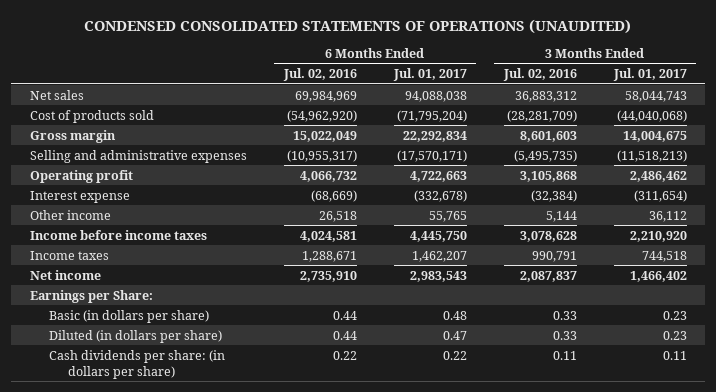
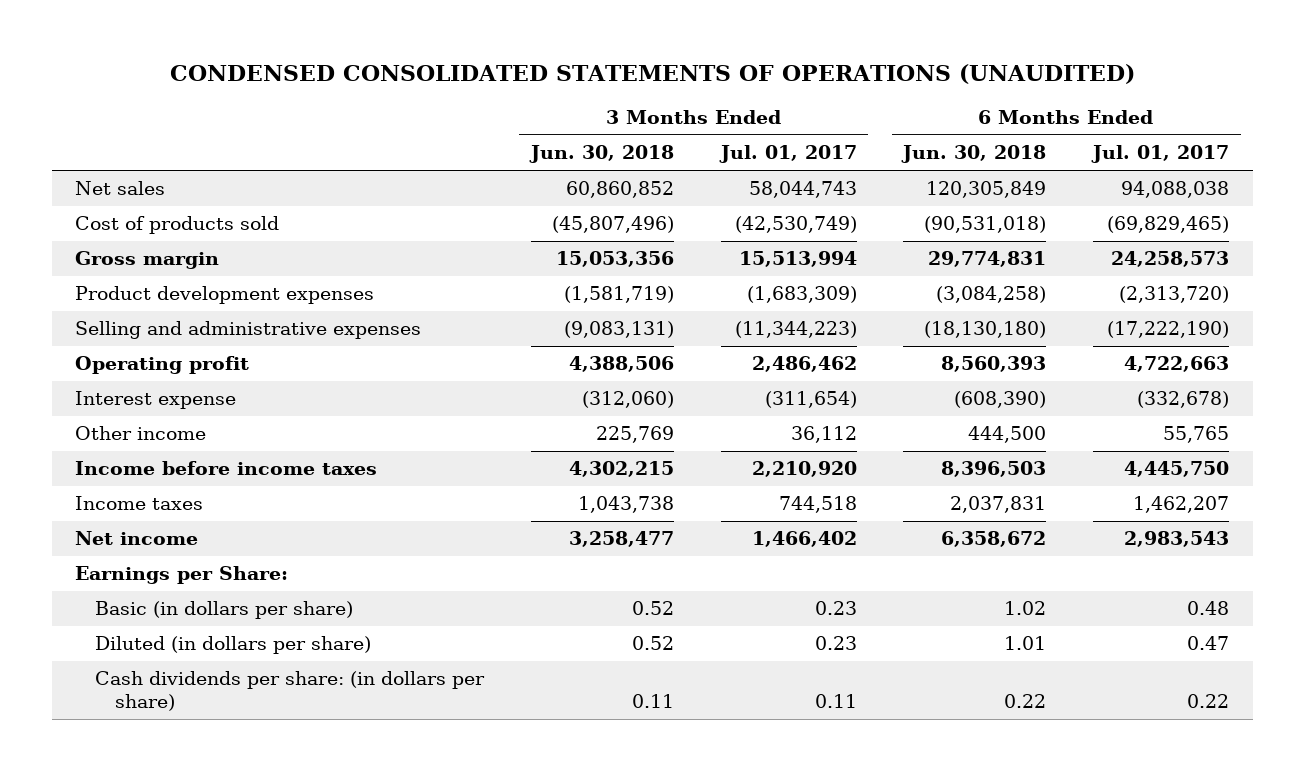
[282,68,357,82] Jul. 02, 2016 -> none
[502,68,577,82] Jul. 02, 2016 -> none
none -> [528,145,674,164] Jun. 30, 2018
none -> [901,145,1047,164] Jun. 30, 2018
[396,109,467,122] (71,795,204) -> [1107,216,1230,234] (69,829,465)
[616,109,687,122] (44,040,068) -> [734,216,857,234] (42,530,749)
[402,130,467,142] 22,292,834 -> [1111,251,1230,268] 24,258,573
[622,130,687,142] 14,004,675 -> [738,251,857,268] 15,513,994
none -> [75,286,375,305] Product development expenses
[396,149,467,162] (17,570,171) -> [1107,321,1230,339] (17,222,190)
[616,149,687,162] (11,518,213) -> [734,321,857,339] (11,344,223)

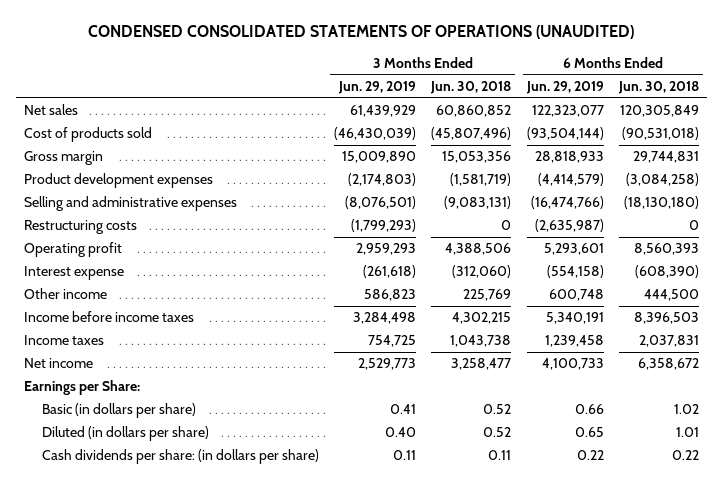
[718,145,857,164] Jul. 01, 2017 -> none
[1091,145,1230,164] Jul. 01, 2017 -> none
none -> [337,81,416,95] Jun. 29, 2019
none -> [525,81,604,95] Jun. 29, 2019
[928,251,1047,268] 29,774,831 -> [633,151,700,164] 29,744,831
none -> [23,220,137,235] Restructuring costs

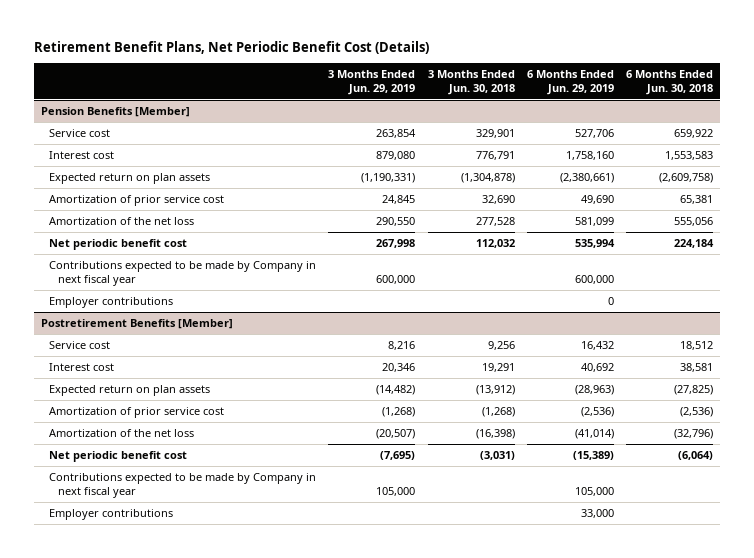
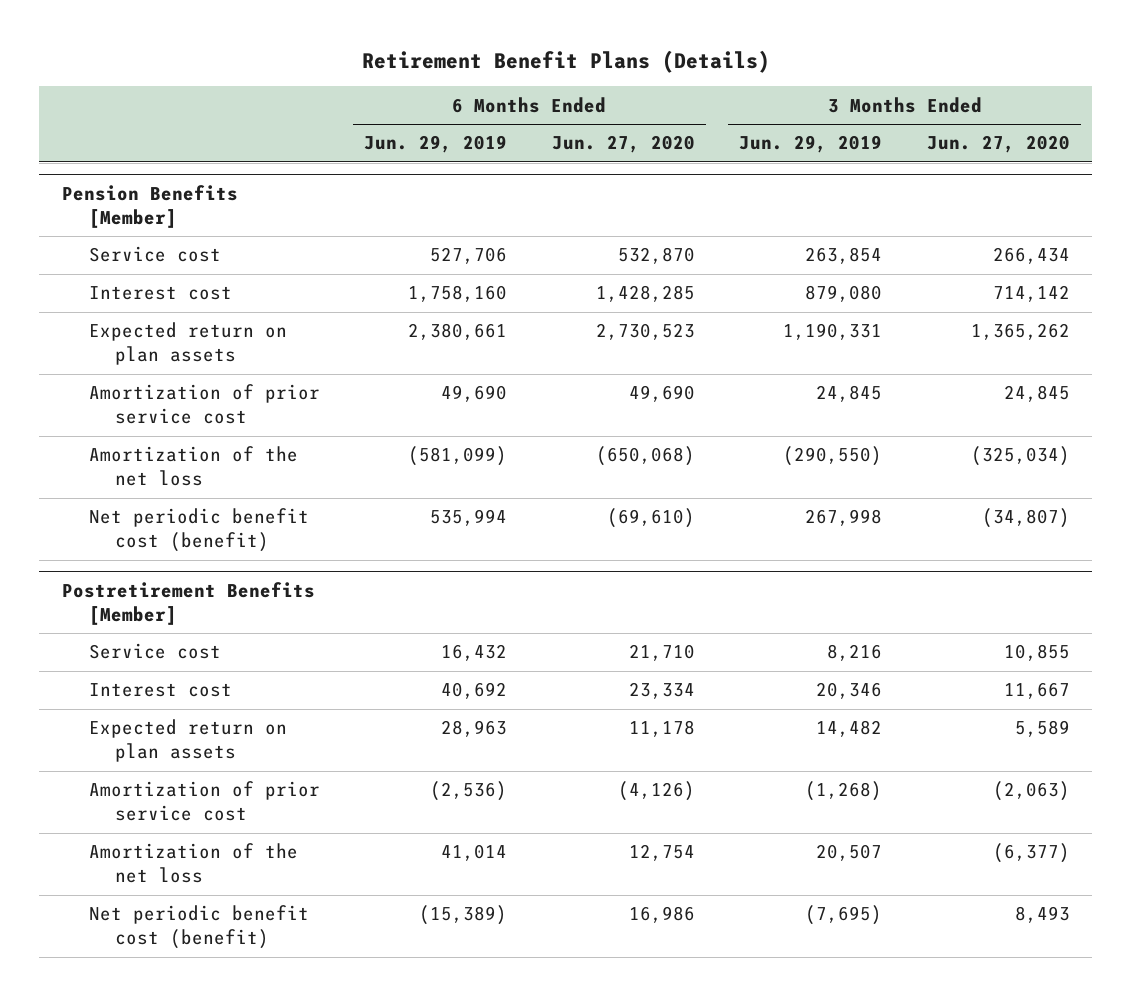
[34,40,430,54] Retirement Benefit Plans, Net Periodic Benefit Cost (Details) -> [361,49,770,73] Retirement Benefit Plans (Details)
[427,69,515,95] 3 Months Ended Jun. 30, 2018 -> none
[626,69,714,95] 6 Months Ended Jun. 30, 2018 -> none
none -> [551,135,695,154] Jun. 27, 2020
none -> [926,135,1070,154] Jun. 27, 2020
[361,172,416,183] (1,190,331) -> [783,323,883,341] 1,190,331
[560,172,615,183] (2,380,661) -> [408,323,508,341] 2,380,661
[49,260,317,287] Contributions expected to be made by Company in next fiscal year -> none
[49,296,174,308] Employer contributions -> none
[376,216,416,226] 290,550 -> [783,446,883,467] (290,550)
[575,216,615,226] 581,099 -> [408,446,508,467] (581,099)
[49,238,188,250] Net periodic benefit cost -> [88,508,309,553] Net periodic benefit cost (benefit)
[376,384,416,395] (14,482) -> [816,720,883,738] 14,482
[575,384,615,395] (28,963) -> [441,720,508,738] 28,963
[49,472,317,499] Contributions expected to be made by Company in next fiscal year -> none
[49,508,174,520] Employer contributions -> none
[376,428,416,439] (20,507) -> [816,844,883,862] 20,507
[575,428,615,439] (41,014) -> [441,844,508,862] 41,014
[49,450,188,462] Net periodic benefit cost -> [88,905,309,950] Net periodic benefit cost (benefit)

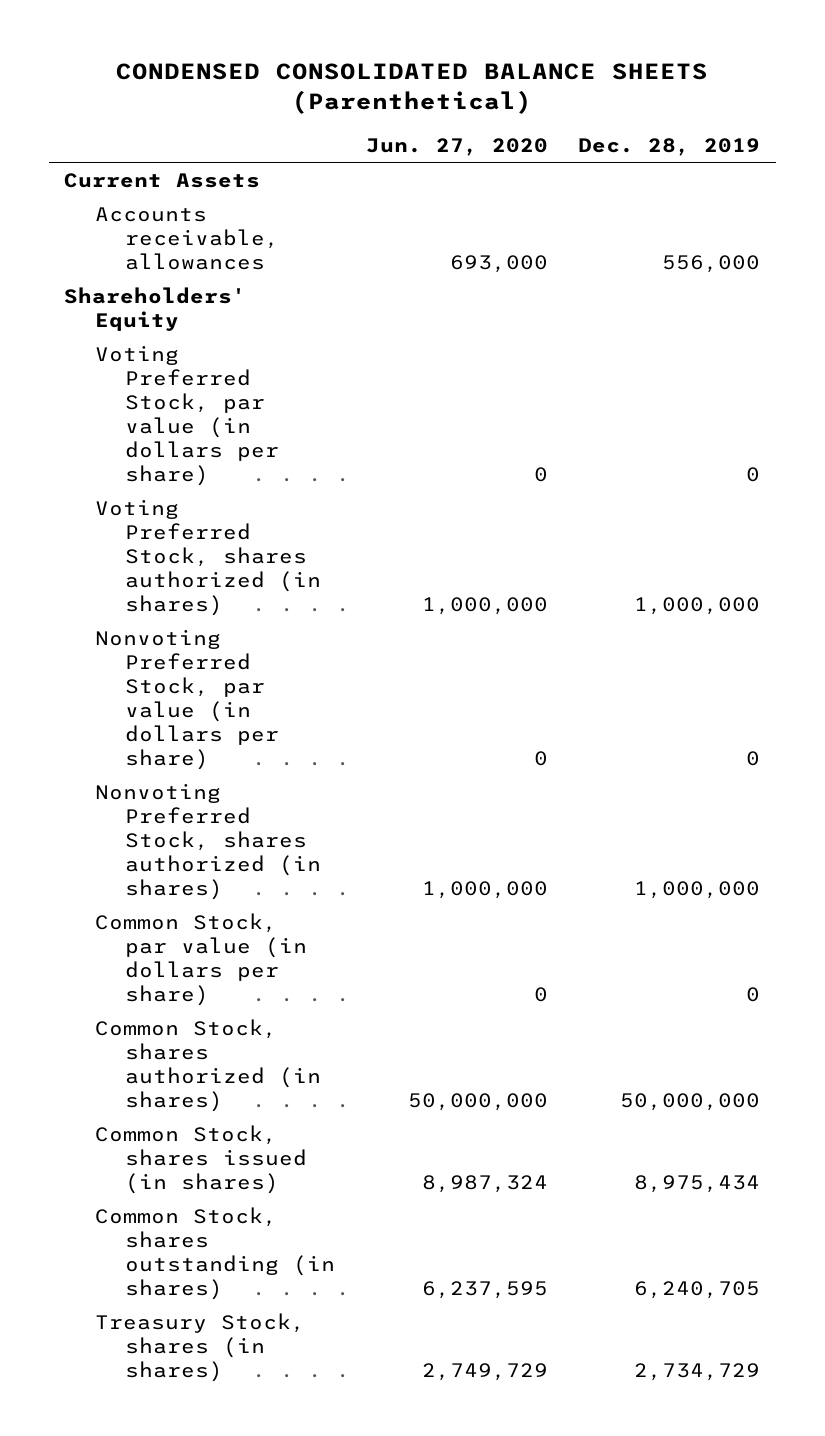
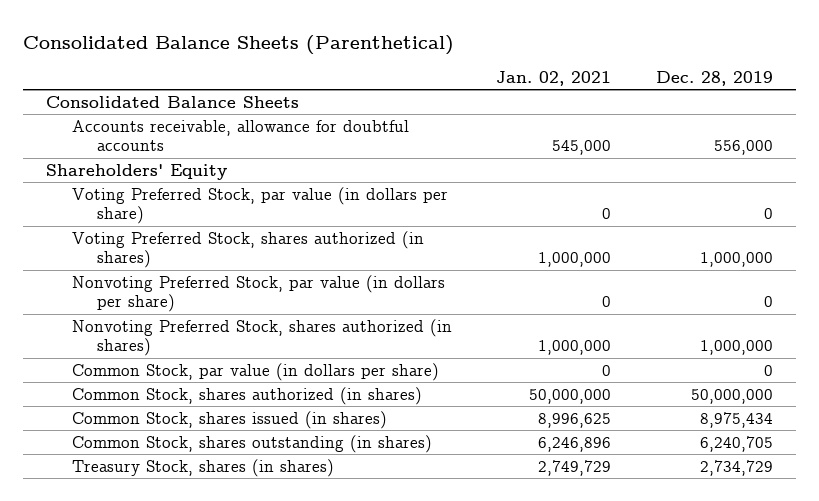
[116,63,709,115] CONDENSED CONSOLIDATED BALANCE SHEETS (Parenthetical) -> [23,34,455,55] Consolidated Balance Sheets (Parenthetical)
[365,138,548,157] Jun. 27, 2020 -> none
none -> [496,70,612,86] Jan. 02, 2021
[64,172,261,188] Current Assets -> none
none -> [45,95,299,108] Consolidated Balance Sheets
[94,206,279,270] Accounts receivable, allowances -> [71,119,409,152] Accounts receivable, allowance for doubtful accounts

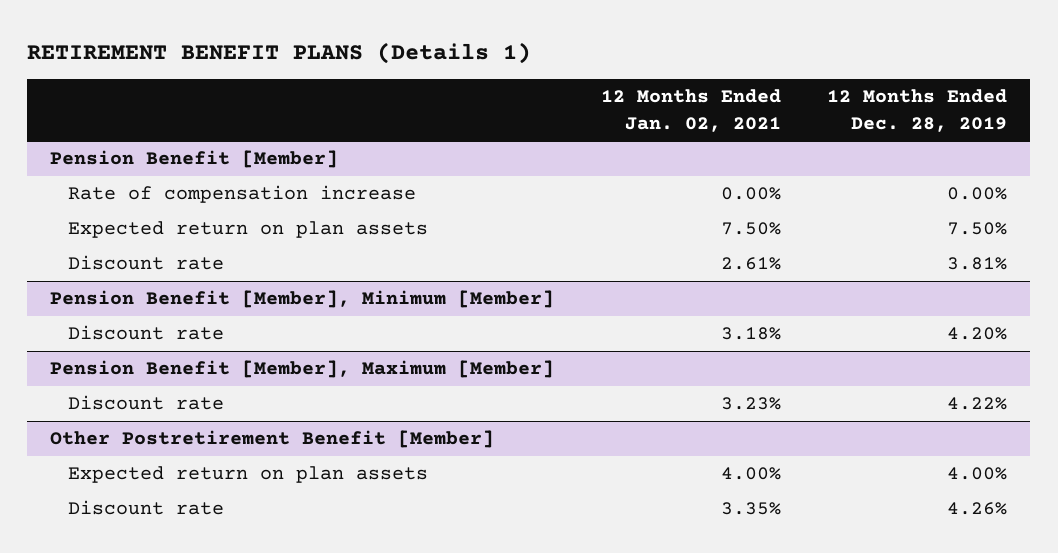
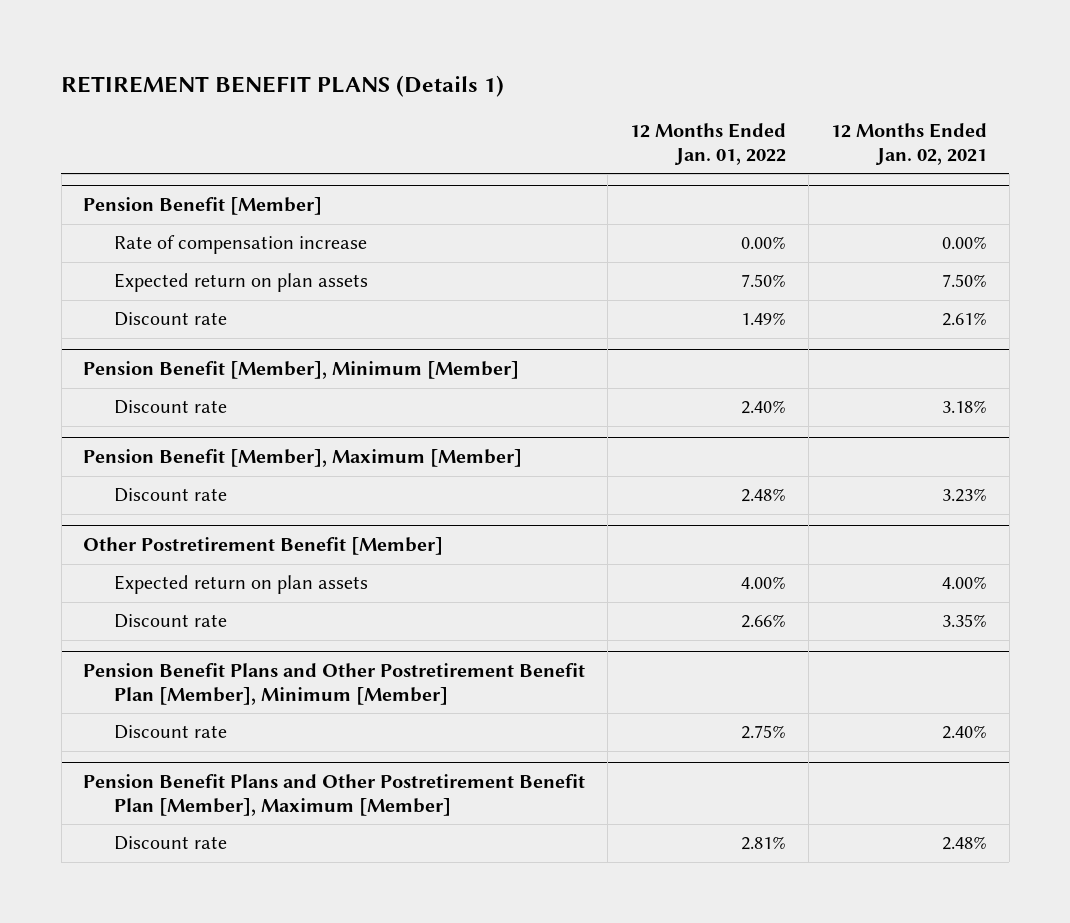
[827,89,1008,132] 12 Months Ended Dec. 28, 2019 -> none
none -> [630,123,787,165] 12 Months Ended Jan. 01, 2022
none -> [83,663,586,705] Pension Benefit Plans and Other Postretirement Benefit Plan [Member], Minimum [Member]
none -> [114,725,228,740] Discount rate
none -> [83,774,586,816] Pension Benefit Plans and Other Postretirement Benefit Plan [Member], Maximum [Member]
none -> [114,836,228,851] Discount rate

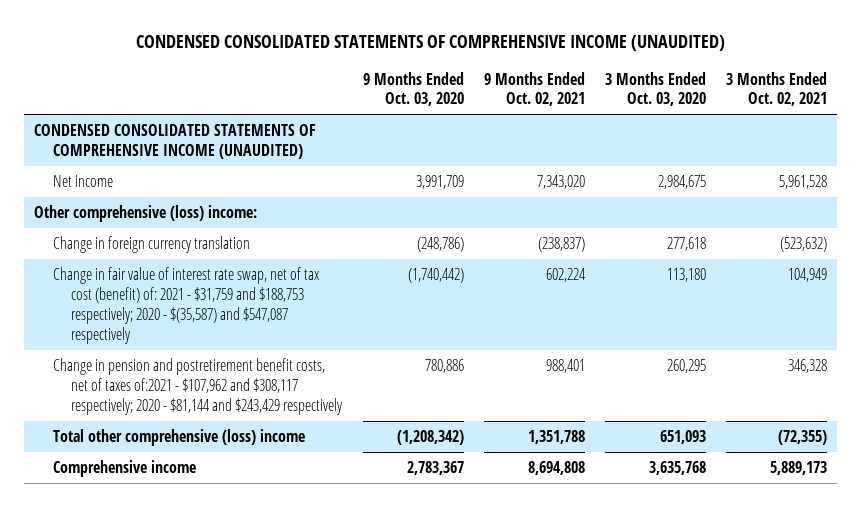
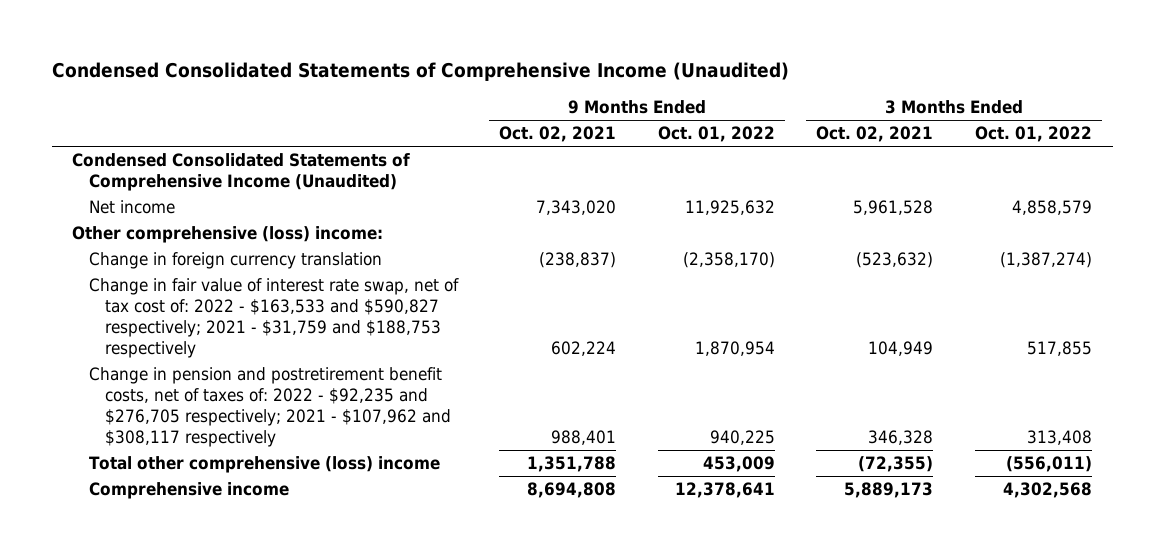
[135,35,725,52] CONDENSED CONSOLIDATED STATEMENTS OF COMPREHENSIVE INCOME (UNAUDITED) -> [51,62,789,82] Condensed Consolidated Statements of Comprehensive Income (Unaudited)
[362,71,464,107] 9 Months Ended Oct. 03, 2020 -> none
[604,71,706,107] 3 Months Ended Oct. 03, 2020 -> none
none -> [657,126,775,143] Oct. 01, 2022
none -> [975,126,1093,143] Oct. 01, 2022
[34,123,317,159] CONDENSED CONSOLIDATED STATEMENTS OF COMPREHENSIVE INCOME (UNAUDITED) -> [72,153,411,192] Condensed Consolidated Statements of Comprehensive Income (Unaudited)
[52,266,320,344] Change in fair value of interest rate swap, net of tax cost (benefit) of: 2021 - $31,759 and $188,753 respectively; 2020 - $(35,587) and $547,087 respectively -> [88,278,459,359] Change in fair value of interest rate swap, net of tax cost of: 2022 - $163,533 and $590,827 respectively; 2021 - $31,759 and $188,753 respectively
[52,357,344,415] Change in pension and postretirement benefit costs, net of taxes of:2021 - $107,962 and $308,117 respectively; 2020 - $81,144 and $243,429 respectively -> [88,367,451,448] Change in pension and postretirement benefit costs, net of taxes of: 2022 - $92,235 and $276,705 respectively; 2021 - $107,962 and $308,117 respectively

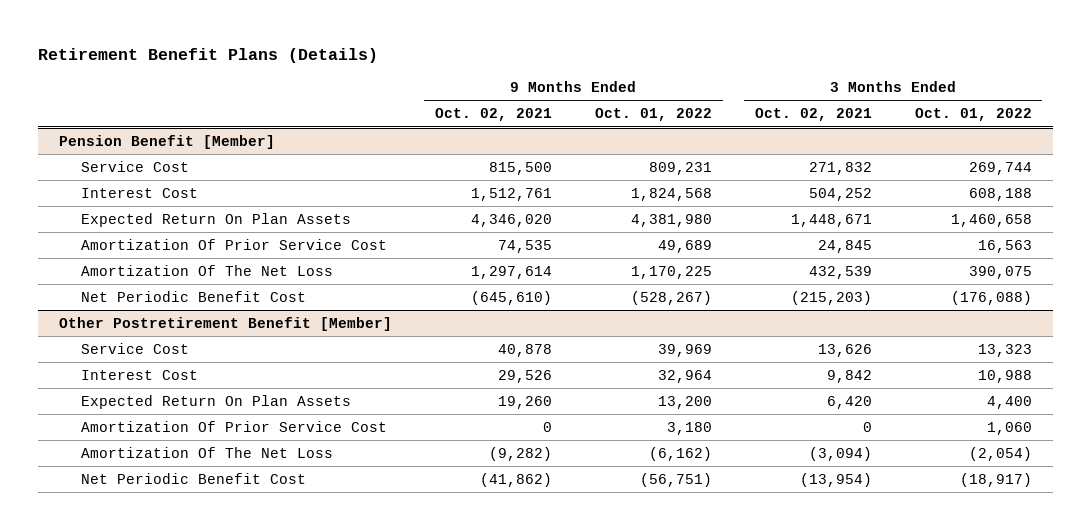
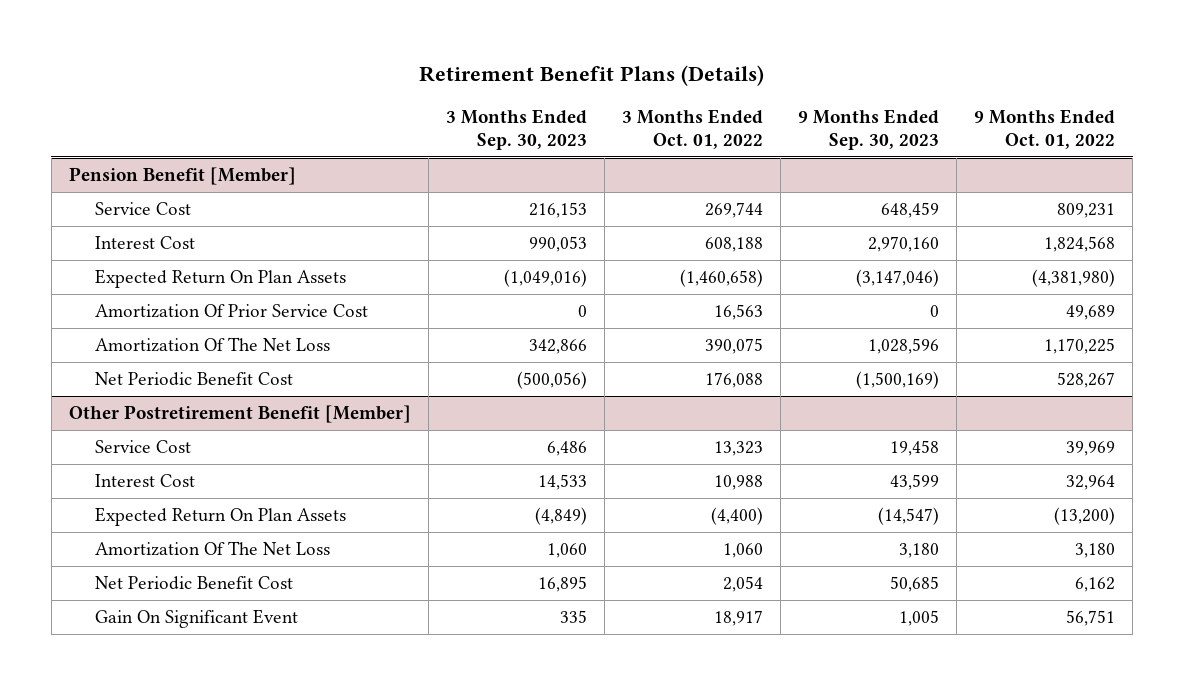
[434,108,552,122] Oct. 02, 2021 -> none
[754,108,872,122] Oct. 02, 2021 -> none
none -> [445,108,587,150] 3 Months Ended Sep. 30, 2023
none -> [798,108,940,150] 9 Months Ended Sep. 30, 2023
[630,213,712,227] 4,381,980 -> [1032,269,1116,288] (4,381,980)
[950,213,1032,227] 1,460,658 -> [680,269,764,288] (1,460,658)
[630,290,712,305] (528,267) -> [1057,372,1116,389] 528,267
[950,290,1032,305] (176,088) -> [705,372,764,389] 176,088
[80,420,387,432] Amortization Of Prior Service Cost -> none
[657,395,712,409] 13,200 -> [1054,507,1116,526] (13,200)
[986,395,1032,409] 4,400 -> [711,507,764,526] (4,400)
[648,446,712,461] (6,162) -> [1075,543,1116,559] 3,180
[968,446,1032,461] (2,054) -> [723,543,764,559] 1,060
[639,472,712,487] (56,751) -> [1075,577,1116,593] 6,162
[959,472,1032,487] (18,917) -> [723,576,764,593] 2,054
none -> [94,609,298,629] Gain On Significant Event

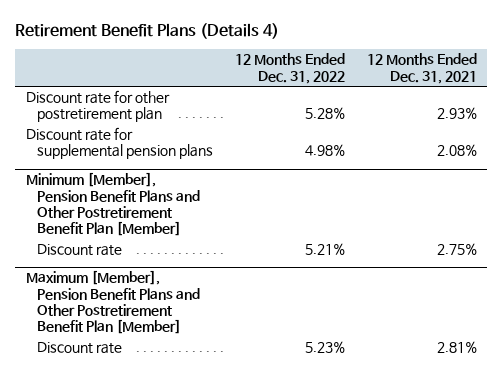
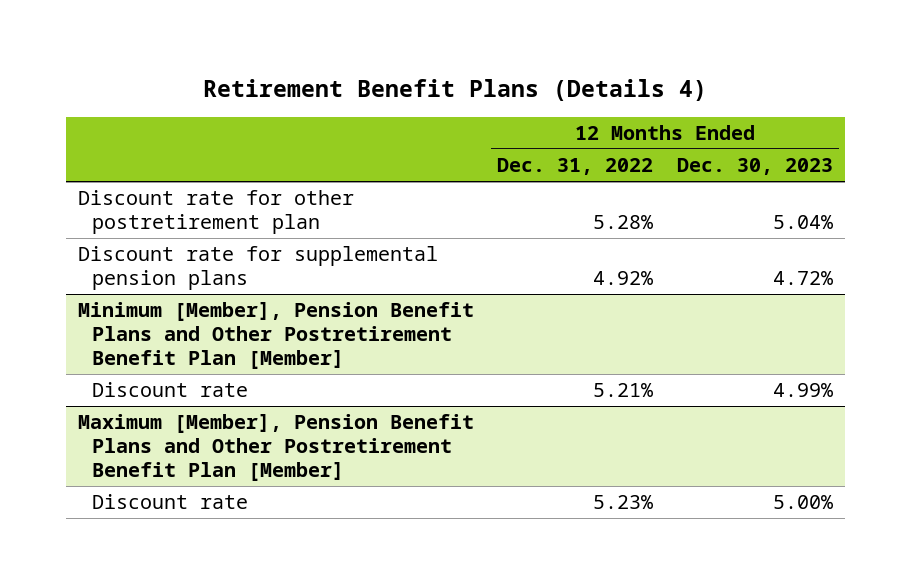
[366,53,477,84] 12 Months Ended Dec. 31, 2021 -> none
none -> [676,158,833,176] Dec. 30, 2023
[304,144,345,157] 4.98% -> [593,271,654,286] 4.92%

